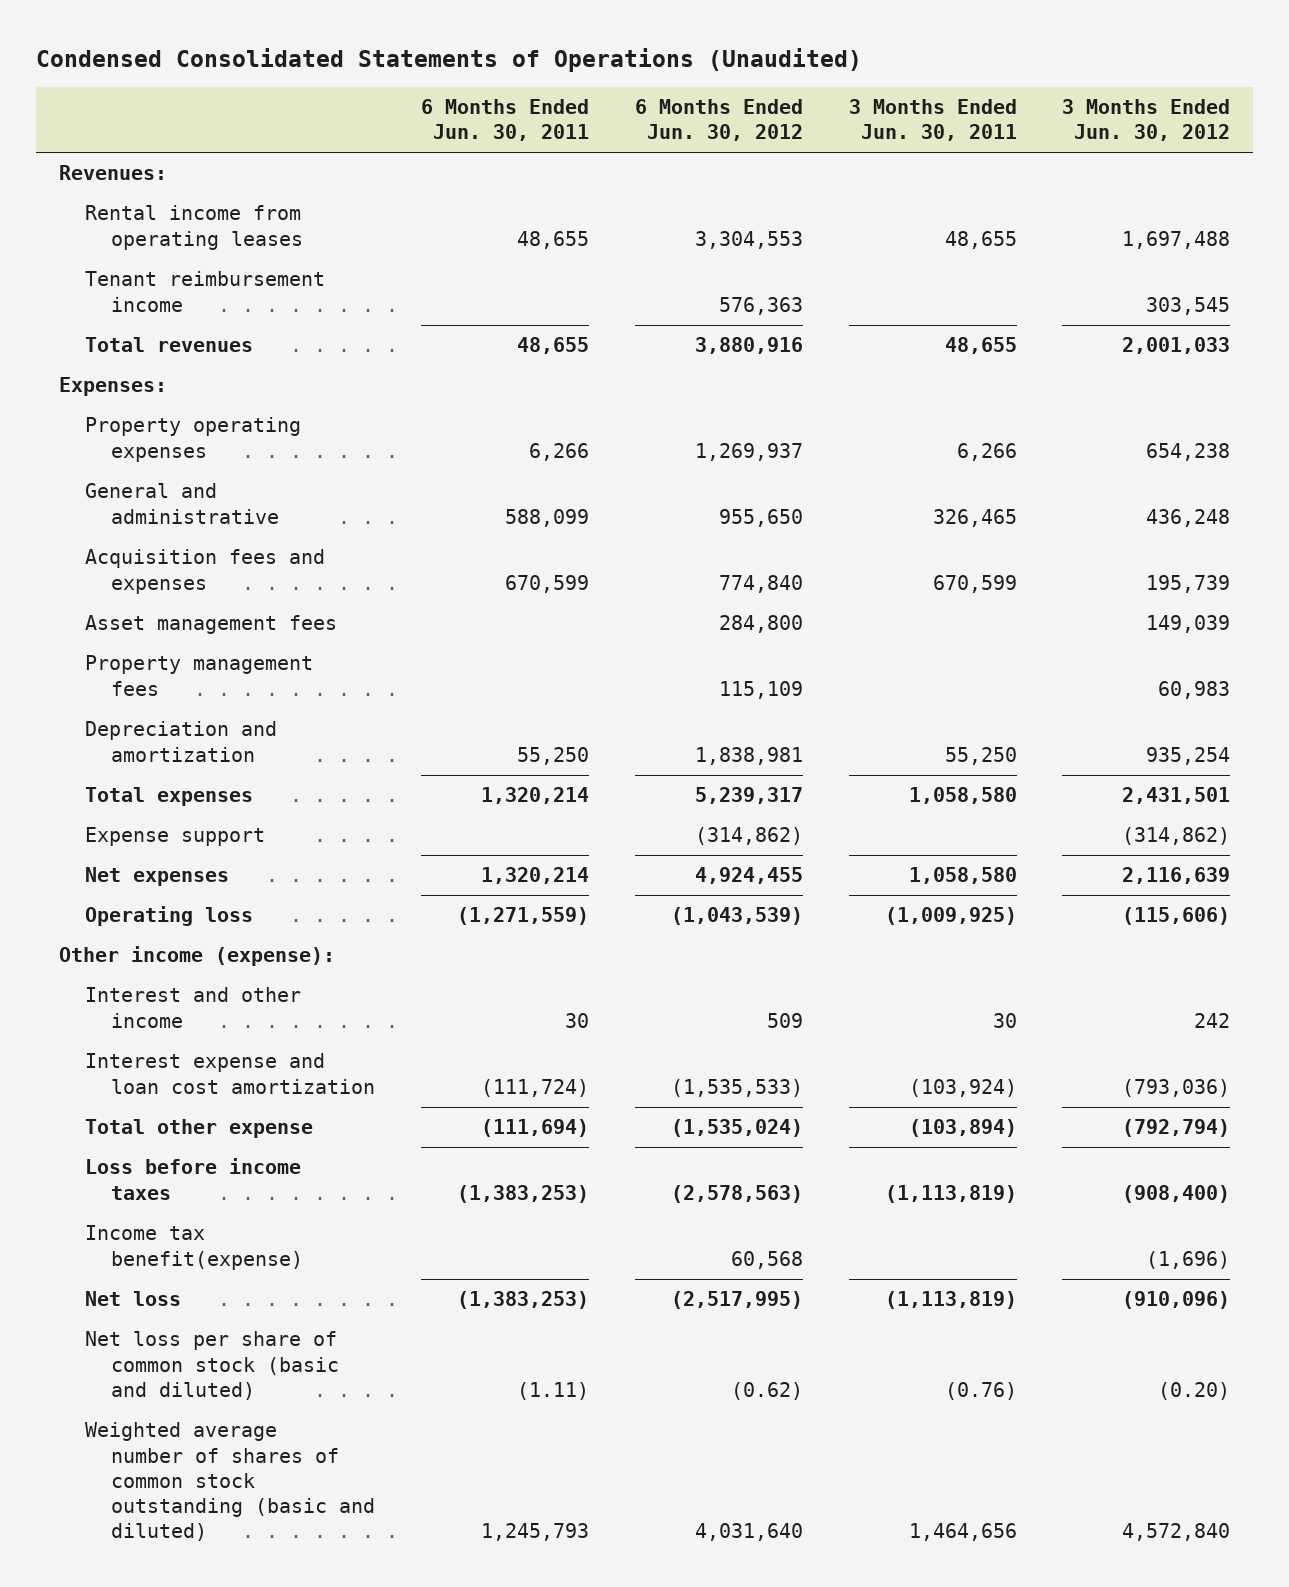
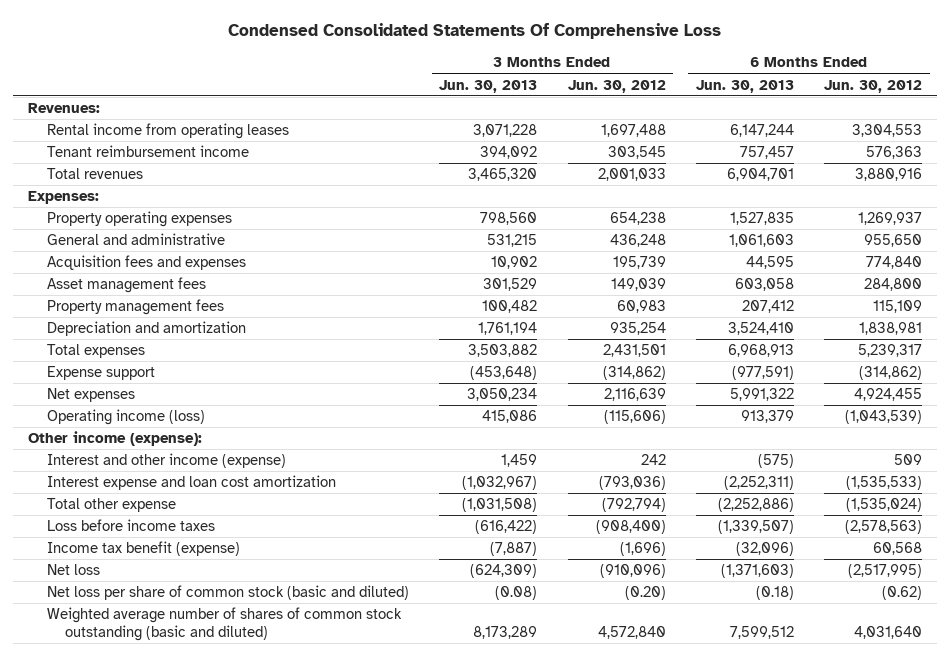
[35,47,862,72] Condensed Consolidated Statements of Operations (Unaudited) -> [228,23,722,40] Condensed Consolidated Statements Of Comprehensive Loss
[421,98,590,142] 6 Months Ended Jun. 30, 2011 -> none
[848,98,1017,142] 3 Months Ended Jun. 30, 2011 -> none
none -> [439,79,538,93] Jun. 30, 2013
none -> [695,79,794,93] Jun. 30, 2013
[85,906,254,927] Operating loss -> [46,409,205,426] Operating income (loss)
[85,987,302,1028] Interest and other income -> [46,453,286,469] Interest and other income (expense)
[85,1225,304,1270] Income tax benefit(expense) -> [46,541,240,557] Income tax benefit (expense)

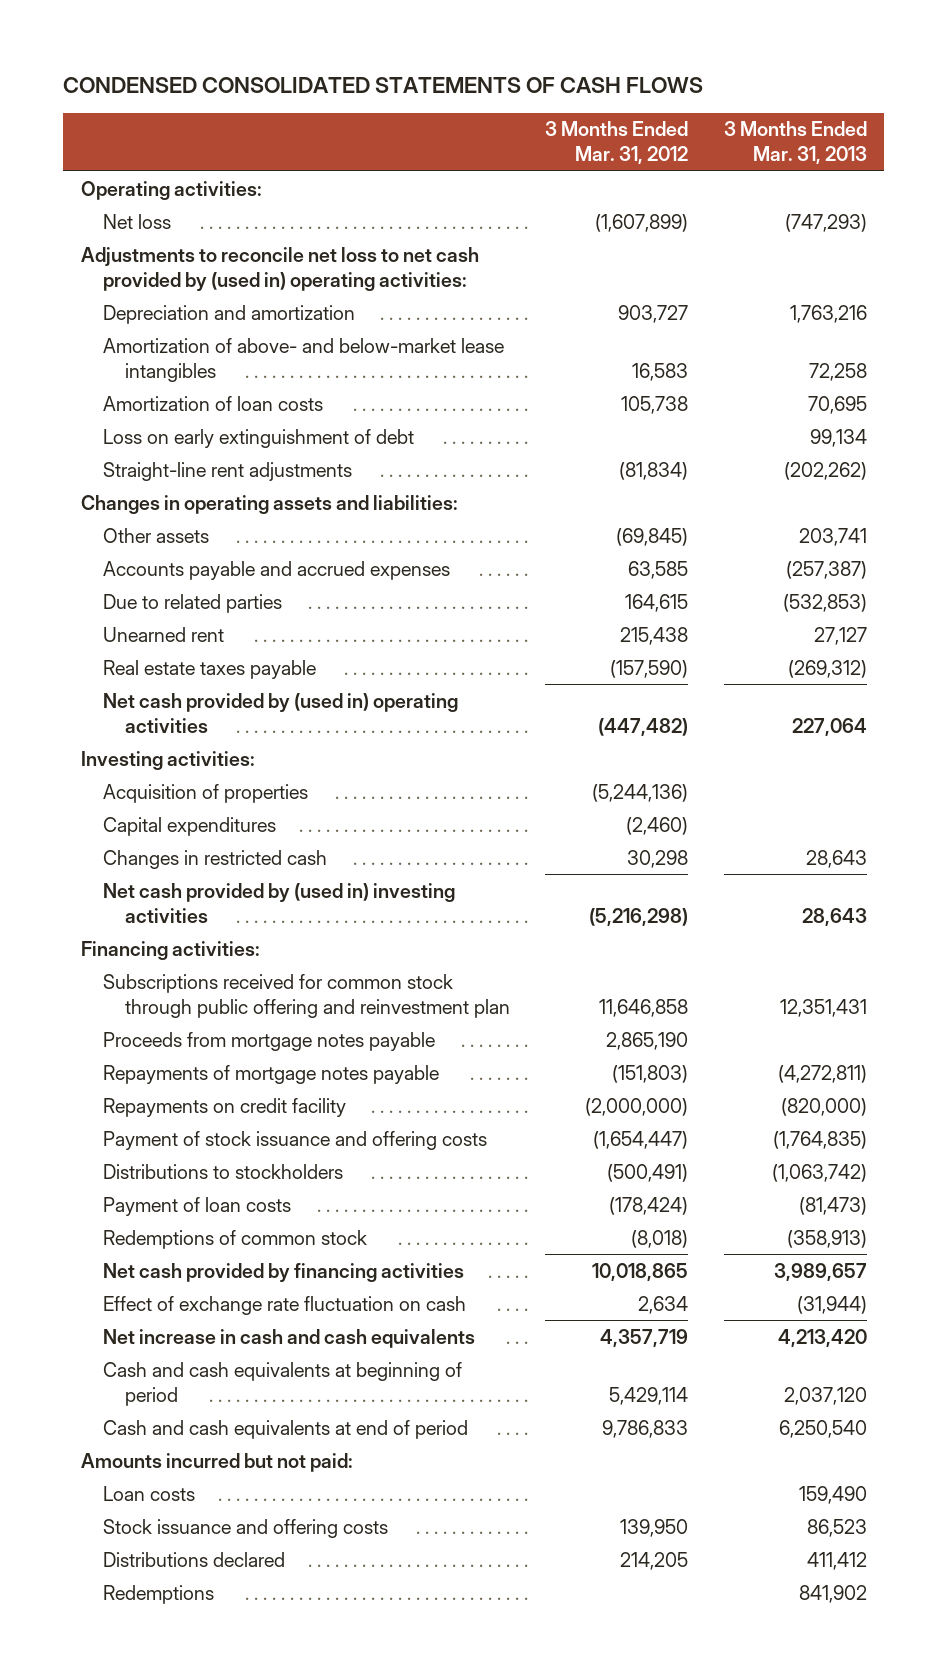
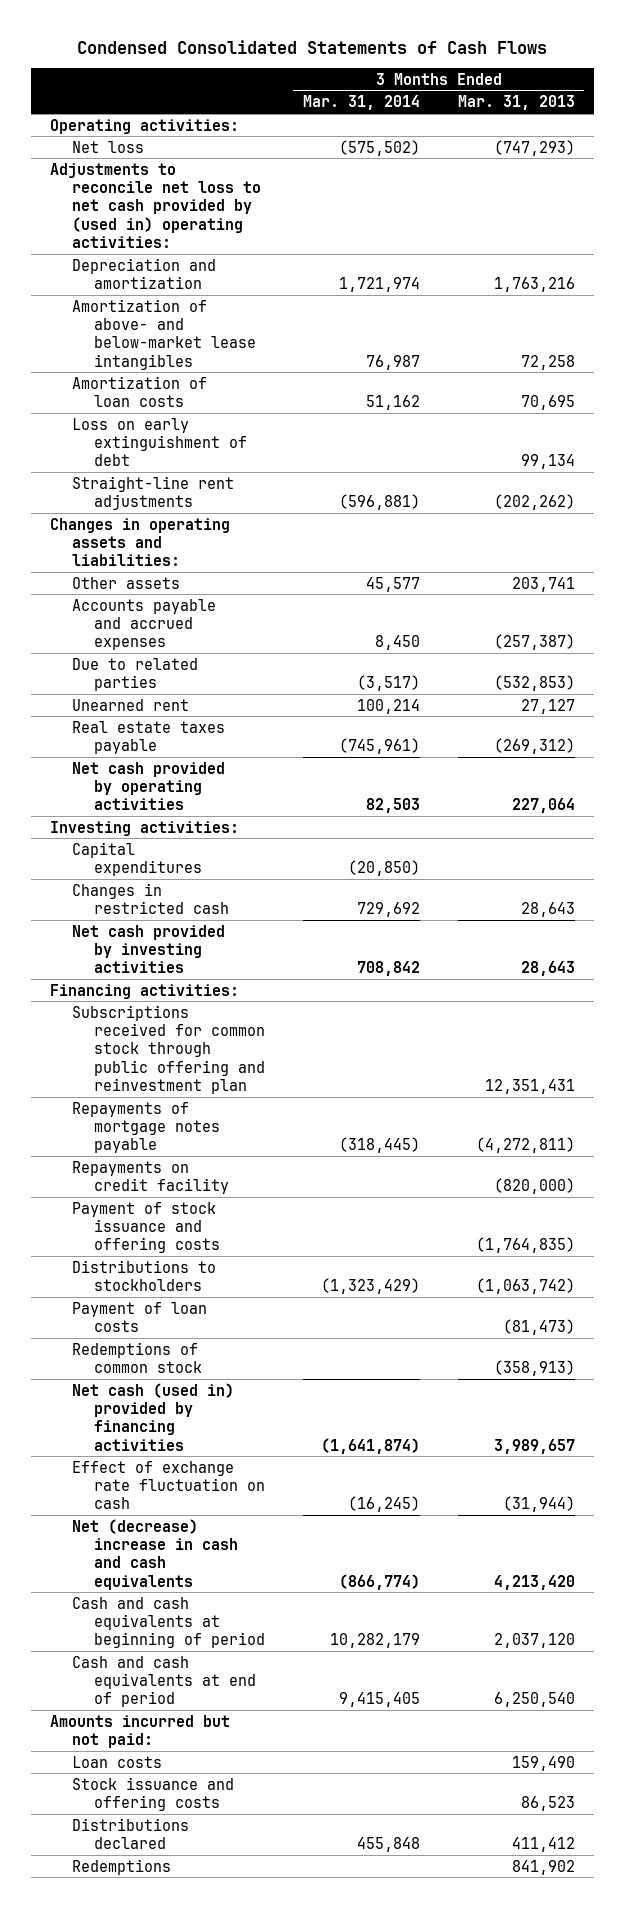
[63,77,704,94] CONDENSED CONSOLIDATED STATEMENTS OF CASH FLOWS -> [77,39,548,54] Condensed Consolidated Statements of Cash Flows
[545,121,689,165] 3 Months Ended Mar. 31, 2012 -> none
none -> [302,95,420,111] Mar. 31, 2014
[103,692,459,733] Net cash provided by (used in) operating activities -> [71,761,225,811] Net cash provided by operating activities
[103,783,309,803] Acquisition of properties -> none
[103,882,456,923] Net cash provided by (used in) investing activities -> [71,924,225,974] Net cash provided by investing activities
[103,1031,436,1051] Proceeds from mortgage notes payable -> none
[103,1262,465,1282] Net cash provided by financing activities -> [71,1382,234,1451] Net cash (used in) provided by financing activities
[103,1328,476,1348] Net increase in cash and cash equivalents -> [71,1518,238,1590] Net (decrease) increase in cash and cash equivalents

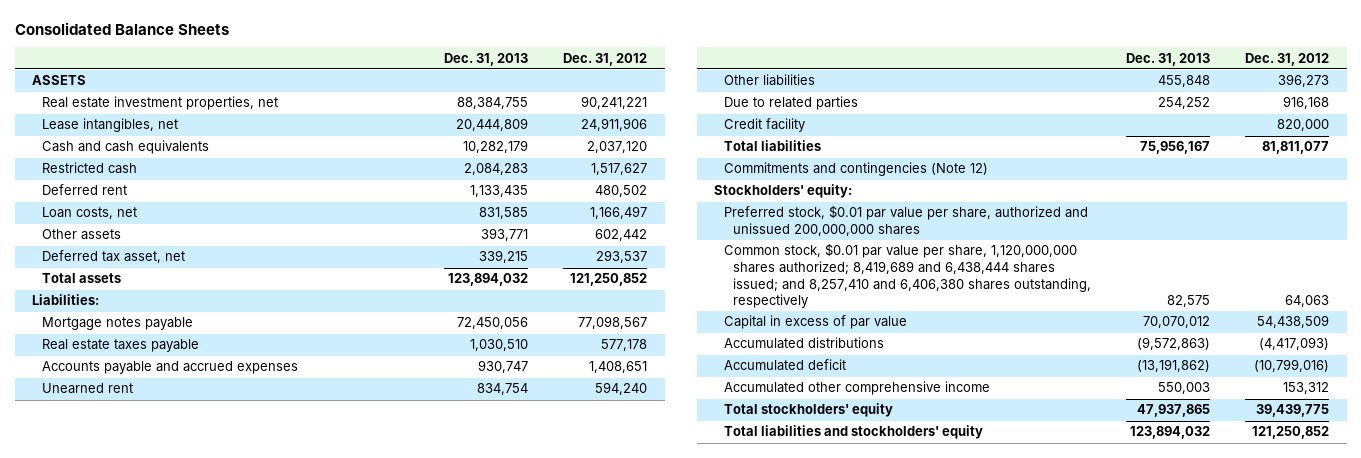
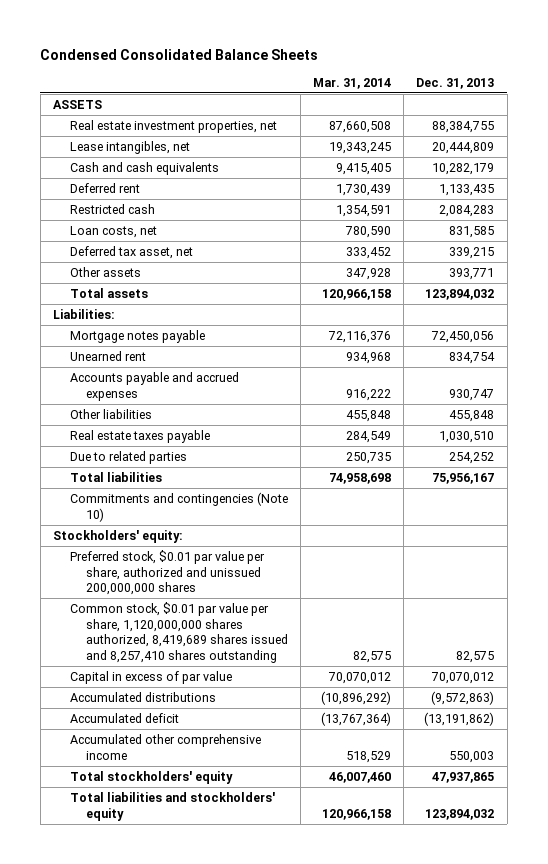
[14,21,229,35] Consolidated Balance Sheets -> [40,48,319,60] Condensed Consolidated Balance Sheets
[563,52,648,66] Dec. 31, 2012 -> none
none -> [313,77,392,89] Mar. 31, 2014
[41,162,137,175] Restricted cash -> [69,203,155,214] Restricted cash
[41,229,121,241] Other assets -> [69,266,141,277] Other assets
[41,361,298,375] Accounts payable and accrued expenses -> [69,371,239,401] Accounts payable and accrued expenses
[41,339,199,353] Real estate taxes payable -> [69,429,210,443] Real estate taxes payable
[723,118,805,133] Credit facility -> none
[723,162,988,177] Commitments and contingencies (Note 12) -> [69,491,288,522] Commitments and contingencies (Note 10)
[723,243,1092,309] Common stock, $0.01 par value per share, 1,120,000,000 shares authorized; 8,419,689 and 6,438,444 shares issued; and 8,257,410 and 6,406,380 shares outstanding, respectively -> [69,601,288,664] Common stock, $0.01 par value per share, 1,120,000,000 shares authorized, 8,419,689 shares issued and 8,257,410 shares outstanding

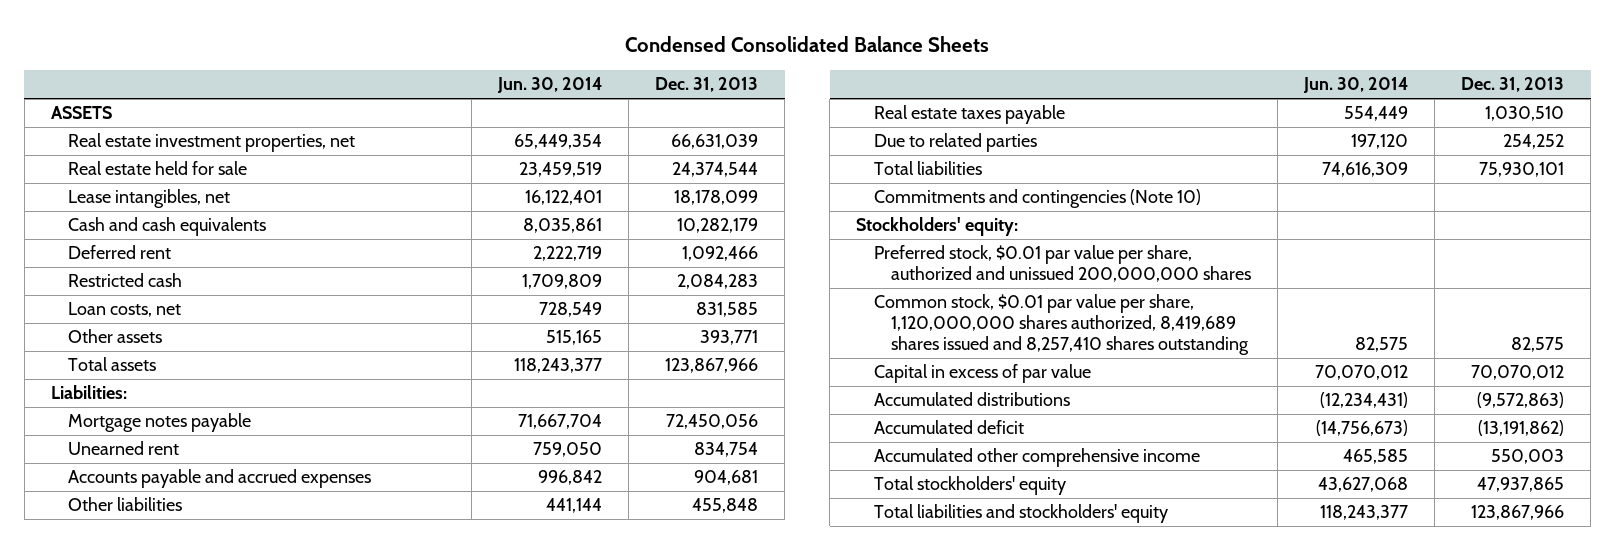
[313,77,392,89] Mar. 31, 2014 -> none
none -> [497,77,603,94] Jun. 30, 2014
[432,120,495,133] 88,384,755 -> [671,134,759,150] 66,631,039
none -> [67,161,247,176] Real estate held for sale
[432,141,495,154] 20,444,809 -> [674,190,759,206] 18,178,099
[439,183,495,196] 1,133,435 -> [682,246,759,262] 1,092,466
[69,245,193,259] Deferred tax asset, net -> none
[425,288,495,300] 123,894,032 -> [665,358,759,374] 123,867,966
[449,388,495,401] 930,747 -> [694,470,759,486] 904,681
[432,472,495,484] 75,956,167 -> [1479,162,1565,178] 75,930,101
[425,808,495,820] 123,894,032 -> [1471,505,1565,521] 123,867,966

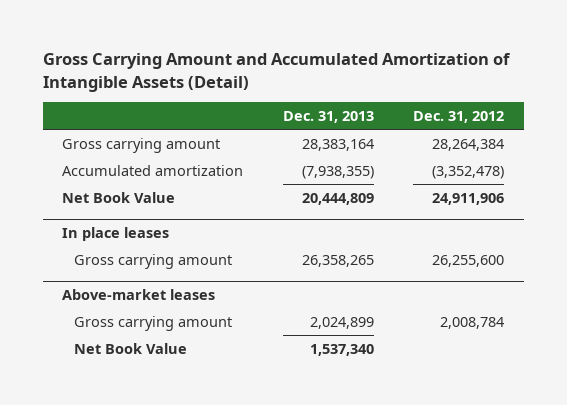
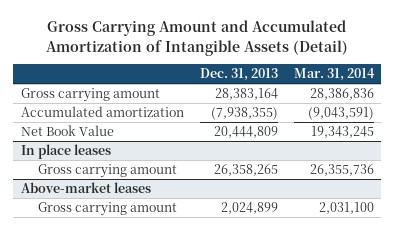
[413,111,505,124] Dec. 31, 2012 -> none
none -> [293,68,375,82] Mar. 31, 2014
[73,342,187,354] Net Book Value -> none

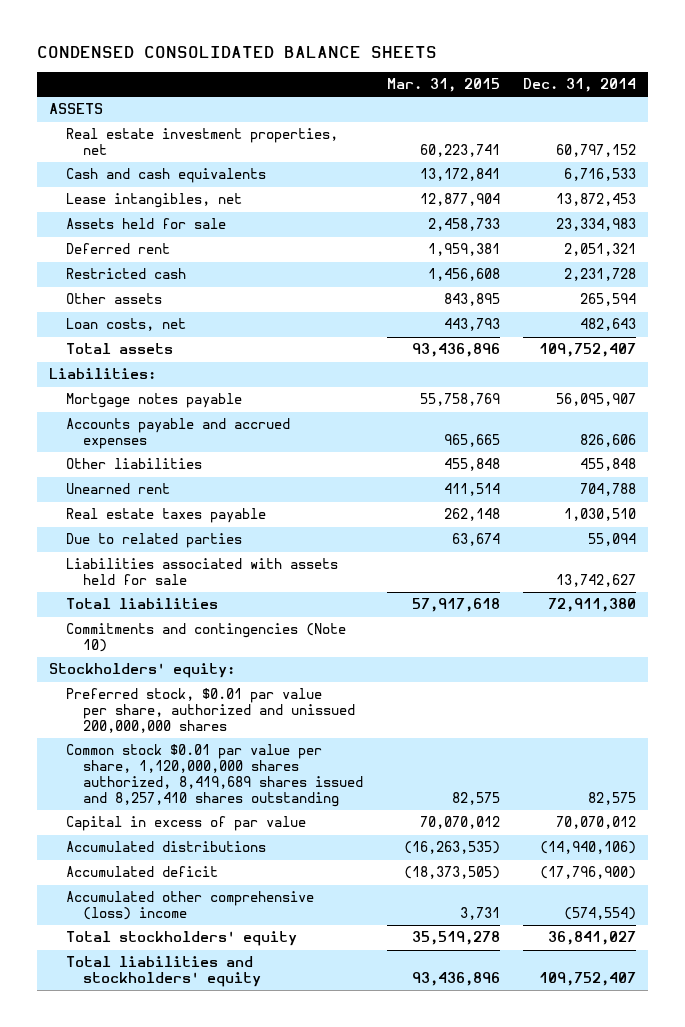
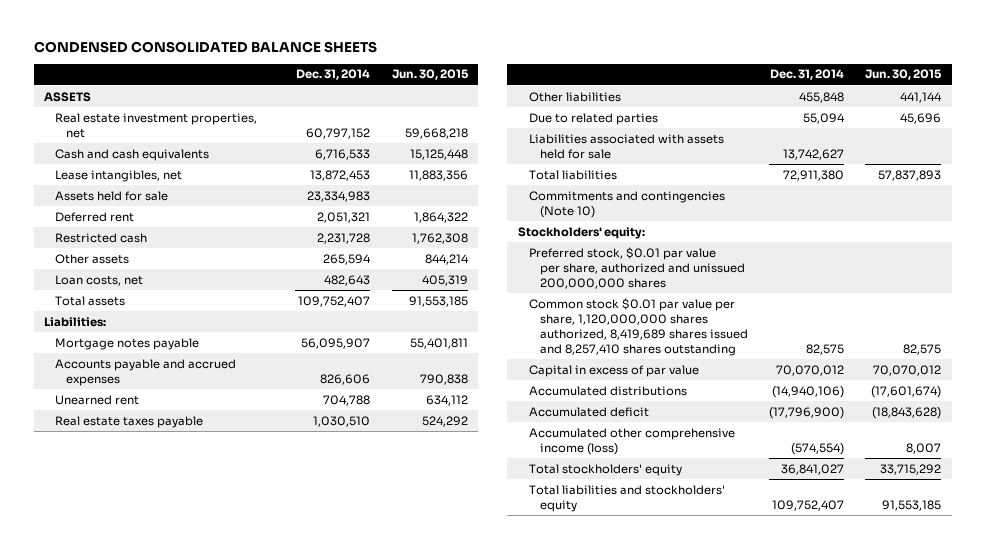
[386,78,500,93] Mar. 31, 2015 -> none
none -> [391,69,469,81] Jun. 30, 2015
[66,458,203,470] Other liabilities -> [528,91,621,102] Other liabilities
[66,891,315,921] Accumulated other comprehensive (loss) income -> [528,427,735,455] Accumulated other comprehensive income (loss)

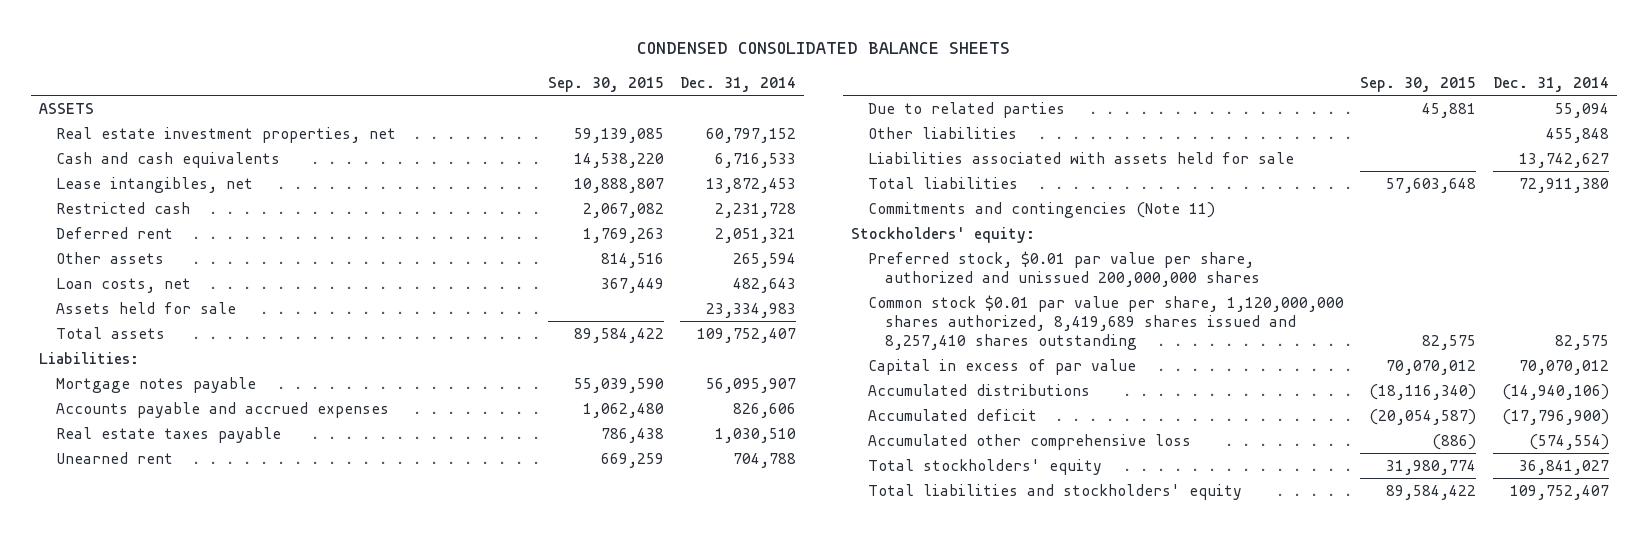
[391,69,469,81] Jun. 30, 2015 -> none
none -> [548,76,665,92] Sep. 30, 2015
[55,211,135,222] Deferred rent -> [55,227,173,240] Deferred rent
[55,190,169,201] Assets held for sale -> [55,302,236,315] Assets held for sale
[55,394,140,405] Unearned rent -> [55,452,173,465] Unearned rent
[528,91,621,102] Other liabilities -> [868,127,1018,140] Other liabilities
[528,190,725,218] Commitments and contingencies (Note 10) -> [868,202,1216,219] Commitments and contingencies (Note 11)
[528,427,735,455] Accumulated other comprehensive income (loss) -> [868,434,1192,451] Accumulated other comprehensive loss

